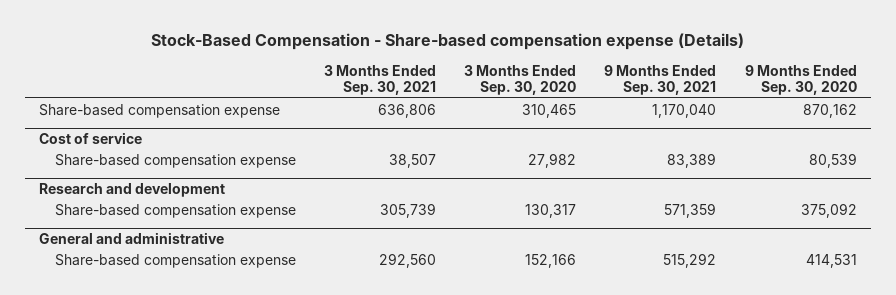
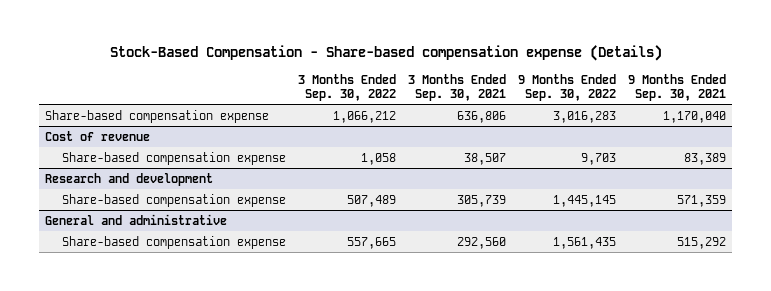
[464,64,577,96] 3 Months Ended Sep. 30, 2020 -> none
[744,64,857,96] 9 Months Ended Sep. 30, 2020 -> none
none -> [297,73,396,101] 3 Months Ended Sep. 30, 2022
none -> [518,73,617,101] 9 Months Ended Sep. 30, 2022
[39,131,143,144] Cost of service -> [45,130,151,141] Cost of revenue

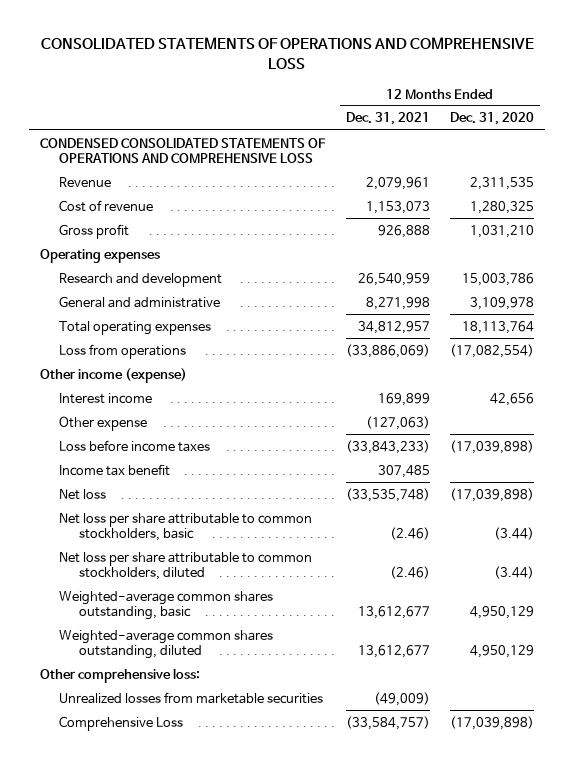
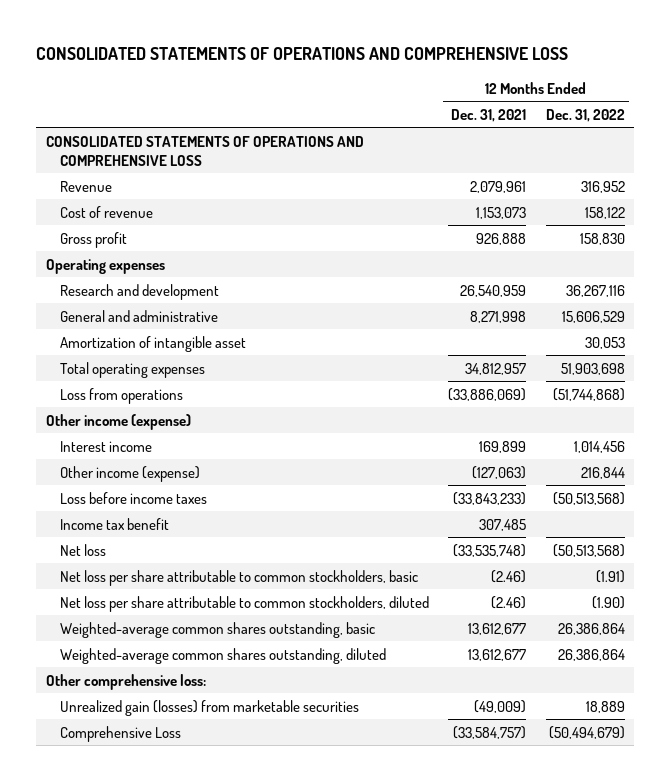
[450,112,535,126] Dec. 31, 2020 -> none
none -> [545,108,625,122] Dec. 31, 2022
[39,137,326,164] CONDENSED CONSOLIDATED STATEMENTS OF OPERATIONS AND COMPREHENSIVE LOSS -> [46,135,365,166] CONSOLIDATED STATEMENTS OF OPERATIONS AND COMPREHENSIVE LOSS
none -> [59,335,246,352] Amortization of intangible asset
[59,415,148,431] Other expense -> [59,465,200,482] Other income (expense)
[59,691,324,704] Unrealized losses from marketable securities -> [59,699,359,716] Unrealized gain (losses) from marketable securities

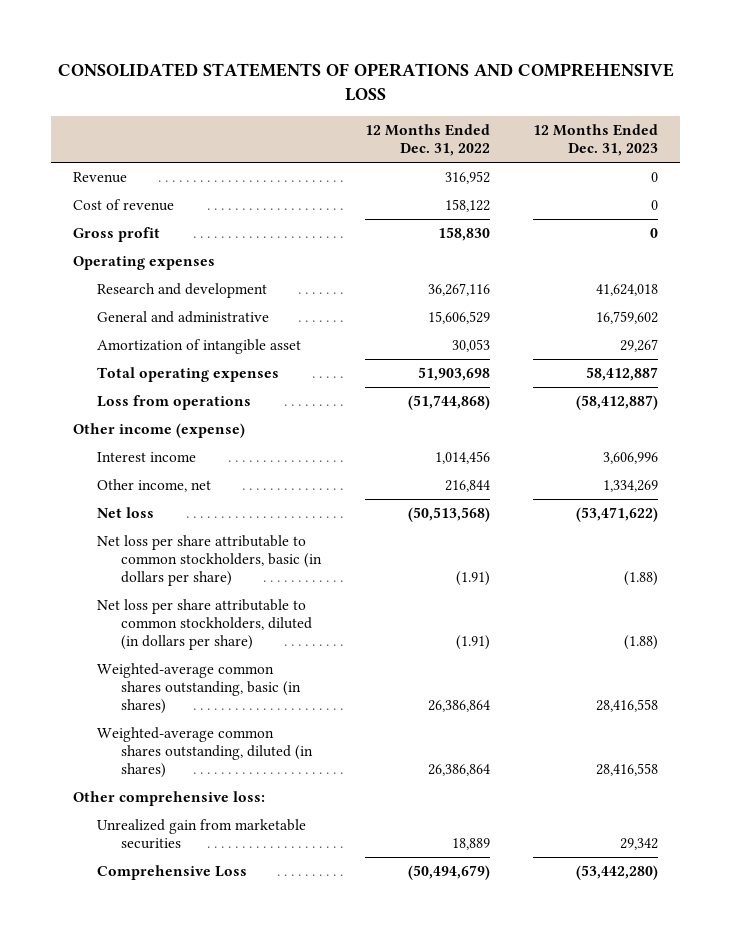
[451,108,527,122] Dec. 31, 2021 -> none
none -> [533,123,659,157] 12 Months Ended Dec. 31, 2023
[46,135,365,166] CONSOLIDATED STATEMENTS OF OPERATIONS AND COMPREHENSIVE LOSS -> none
[59,491,207,504] Loss before income taxes -> none
[59,517,169,530] Income tax benefit -> none
[59,465,200,482] Other income (expense) -> [97,479,212,493] Other income, net
[59,569,418,586] Net loss per share attributable to common stockholders, basic -> [97,535,322,587] Net loss per share attributable to common stockholders, basic (in dollars per share)
[59,595,429,612] Net loss per share attributable to common stockholders, diluted -> [97,599,312,651] Net loss per share attributable to common stockholders, diluted (in dollars per share)
[591,595,625,609] (1.90) -> [455,635,490,651] (1.91)
[59,621,375,638] Weighted-average common shares outstanding, basic -> [97,663,301,715] Weighted-average common shares outstanding, basic (in shares)
[59,647,386,664] Weighted-average common shares outstanding, diluted -> [97,727,313,779] Weighted-average common shares outstanding, diluted (in shares)
[59,699,359,716] Unrealized gain (losses) from marketable securities -> [97,819,307,850] Unrealized gain from marketable securities

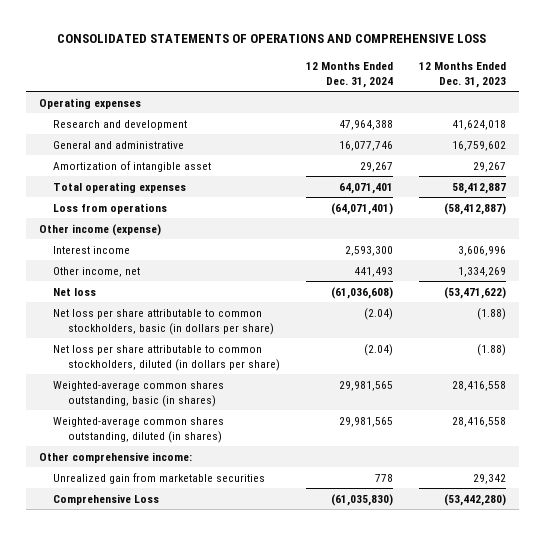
[364,123,490,157] 12 Months Ended Dec. 31, 2022 -> none
none -> [306,61,394,88] 12 Months Ended Dec. 31, 2024
[73,172,128,184] Revenue -> none
[73,199,175,212] Cost of revenue -> none
[73,227,161,243] Gross profit -> none
[73,791,266,807] Other comprehensive loss: -> [38,451,192,463] Other comprehensive income:

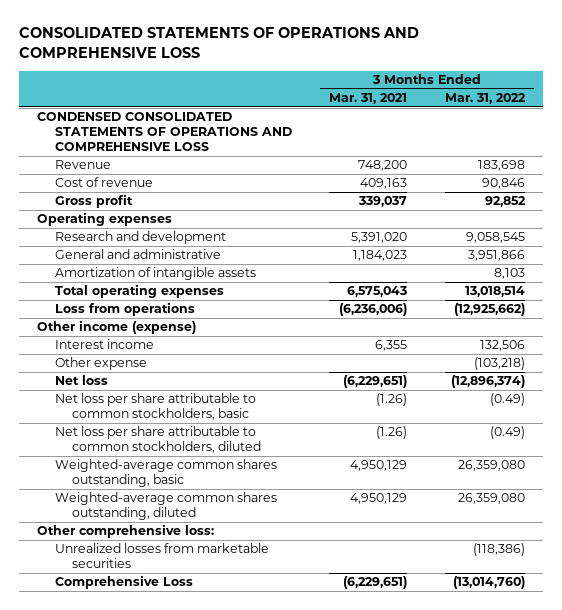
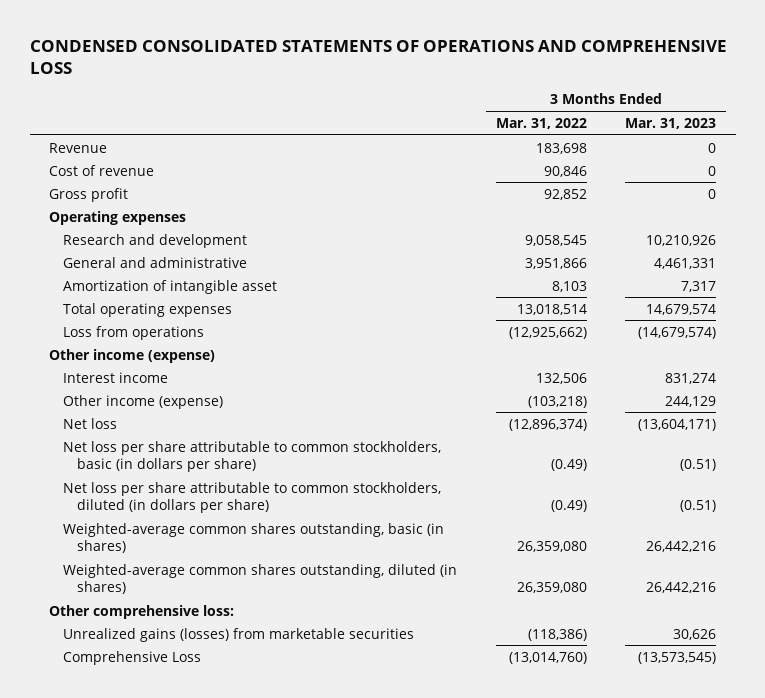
[18,27,419,58] CONSOLIDATED STATEMENTS OF OPERATIONS AND COMPREHENSIVE LOSS -> [29,39,727,74] CONDENSED CONSOLIDATED STATEMENTS OF OPERATIONS AND COMPREHENSIVE LOSS
[329,93,408,105] Mar. 31, 2021 -> none
none -> [625,117,717,129] Mar. 31, 2023
[37,112,292,152] CONDENSED CONSOLIDATED STATEMENTS OF OPERATIONS AND COMPREHENSIVE LOSS -> none
[54,267,256,281] Amortization of intangible assets -> [62,279,277,294] Amortization of intangible asset
[54,357,147,371] Other expense -> [62,394,223,409] Other income (expense)
[54,393,256,421] Net loss per share attributable to common stockholders, basic -> [62,440,441,473] Net loss per share attributable to common stockholders, basic (in dollars per share)
[54,426,262,454] Net loss per share attributable to common stockholders, diluted -> [62,481,441,514] Net loss per share attributable to common stockholders, diluted (in dollars per share)
[54,459,277,488] Weighted-average common shares outstanding, basic -> [62,522,444,554] Weighted-average common shares outstanding, basic (in shares)
[54,492,277,521] Weighted-average common shares outstanding, diluted -> [62,563,457,595] Weighted-average common shares outstanding, diluted (in shares)
[54,543,269,569] Unrealized losses from marketable securities -> [62,627,414,642] Unrealized gains (losses) from marketable securities

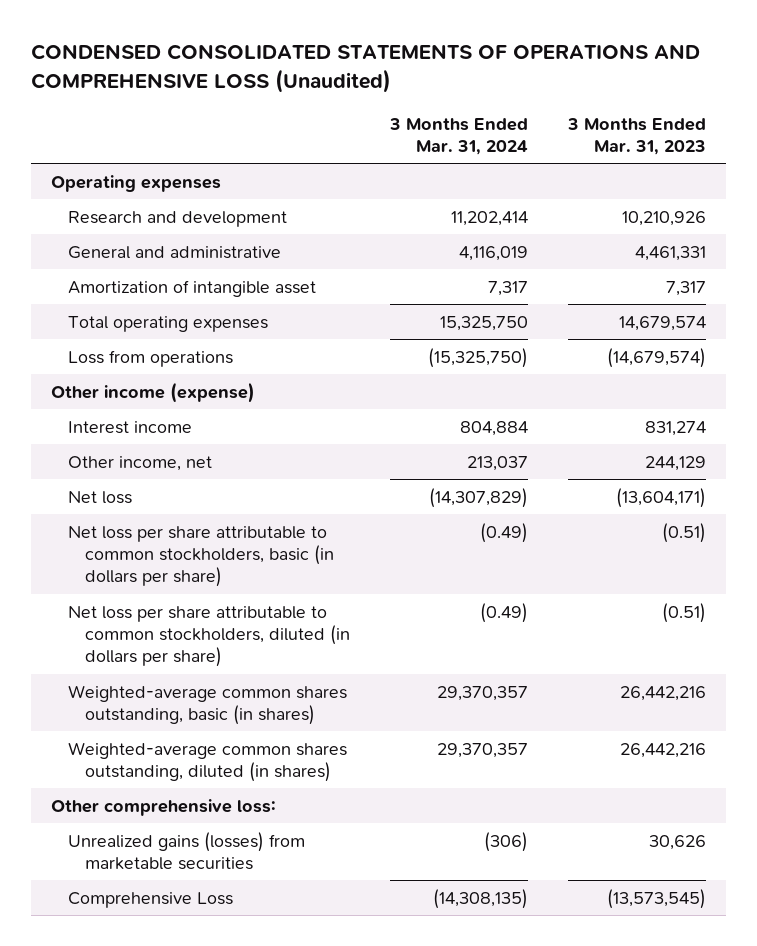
[29,39,727,74] CONDENSED CONSOLIDATED STATEMENTS OF OPERATIONS AND COMPREHENSIVE LOSS -> [31,44,701,93] CONDENSED CONSOLIDATED STATEMENTS OF OPERATIONS AND COMPREHENSIVE LOSS (Unaudited)
[495,117,587,129] Mar. 31, 2022 -> none
none -> [389,117,529,155] 3 Months Ended Mar. 31, 2024
[48,142,107,153] Revenue -> none
[48,164,154,176] Cost of revenue -> none
[48,187,128,202] Gross profit -> none
[62,394,223,409] Other income (expense) -> [68,455,213,471] Other income, net

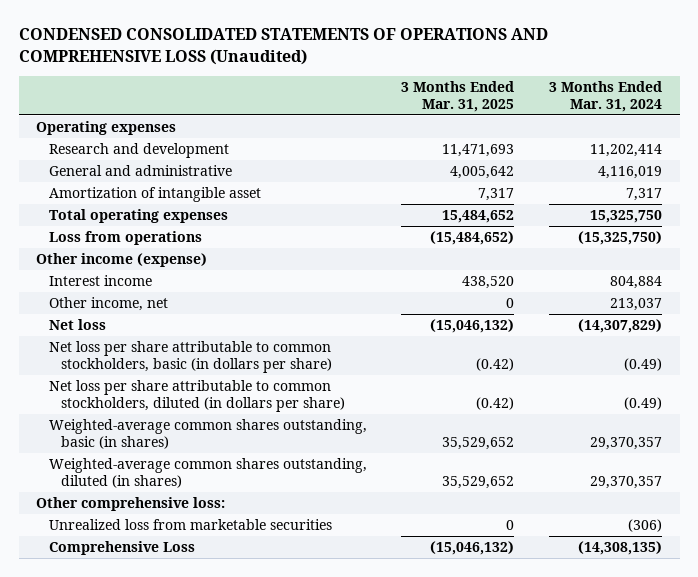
[566,117,706,155] 3 Months Ended Mar. 31, 2023 -> none
none -> [401,80,515,112] 3 Months Ended Mar. 31, 2025
[68,831,306,870] Unrealized gains (losses) from marketable securities -> [48,518,332,530] Unrealized loss from marketable securities

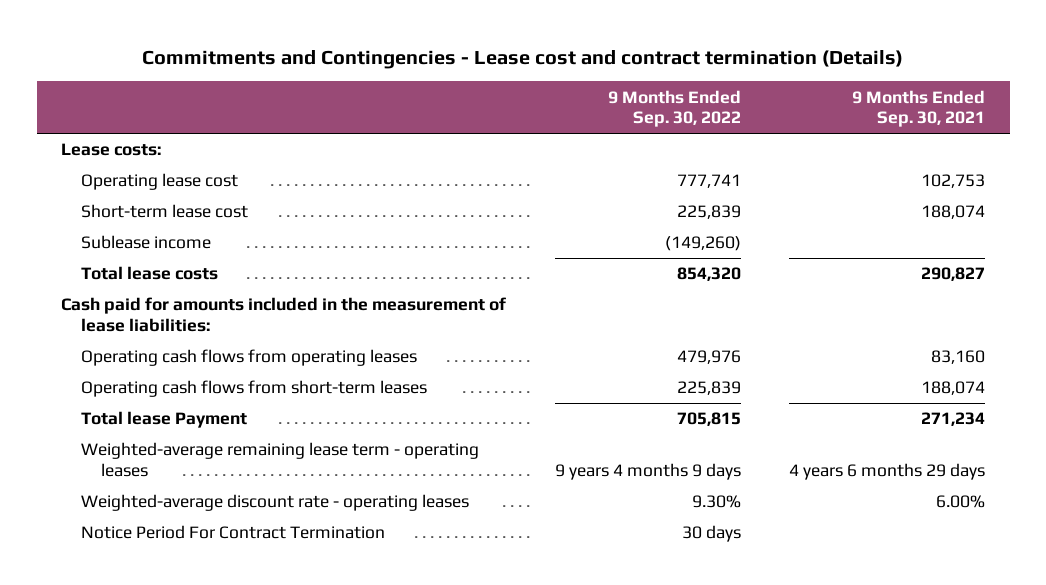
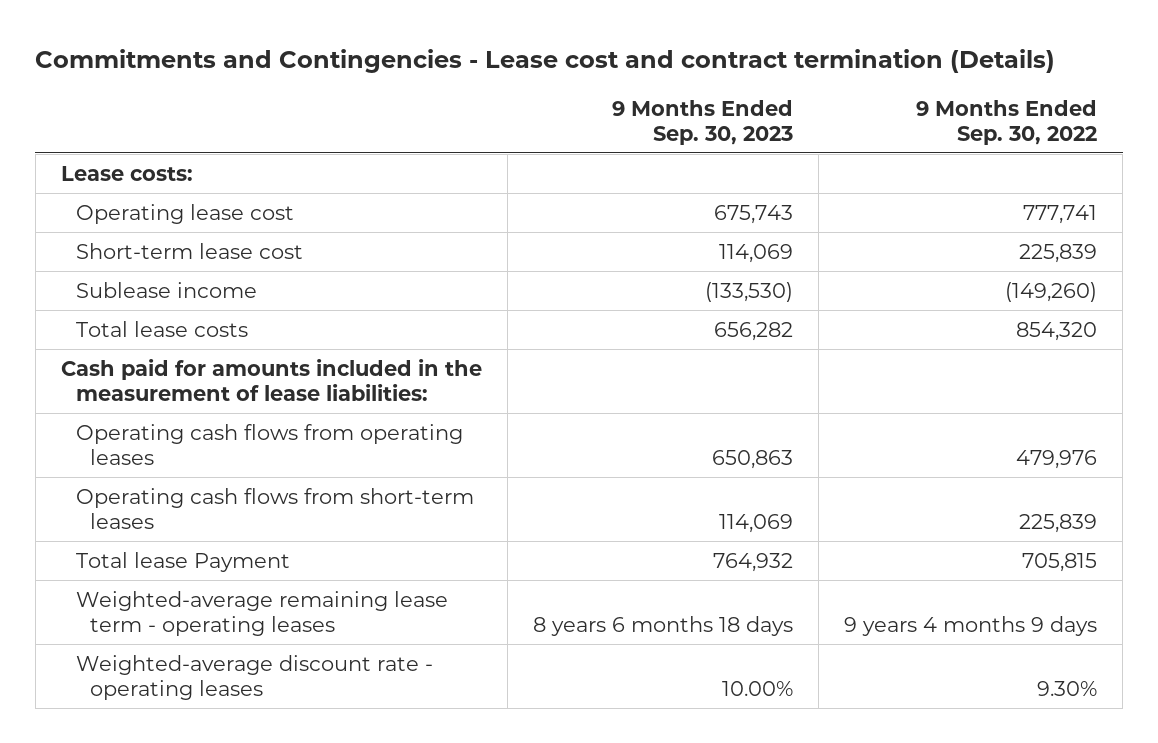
[852,89,986,128] 9 Months Ended Sep. 30, 2021 -> none
none -> [611,99,793,145] 9 Months Ended Sep. 30, 2023
[80,525,385,540] Notice Period For Contract Termination -> none

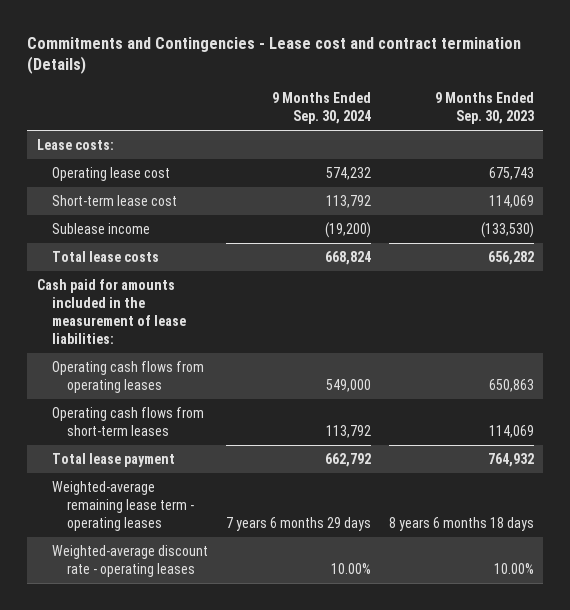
[916,99,1098,145] 9 Months Ended Sep. 30, 2022 -> none
none -> [271,92,371,125] 9 Months Ended Sep. 30, 2024
[75,551,290,572] Total lease Payment -> [51,453,175,468] Total lease payment

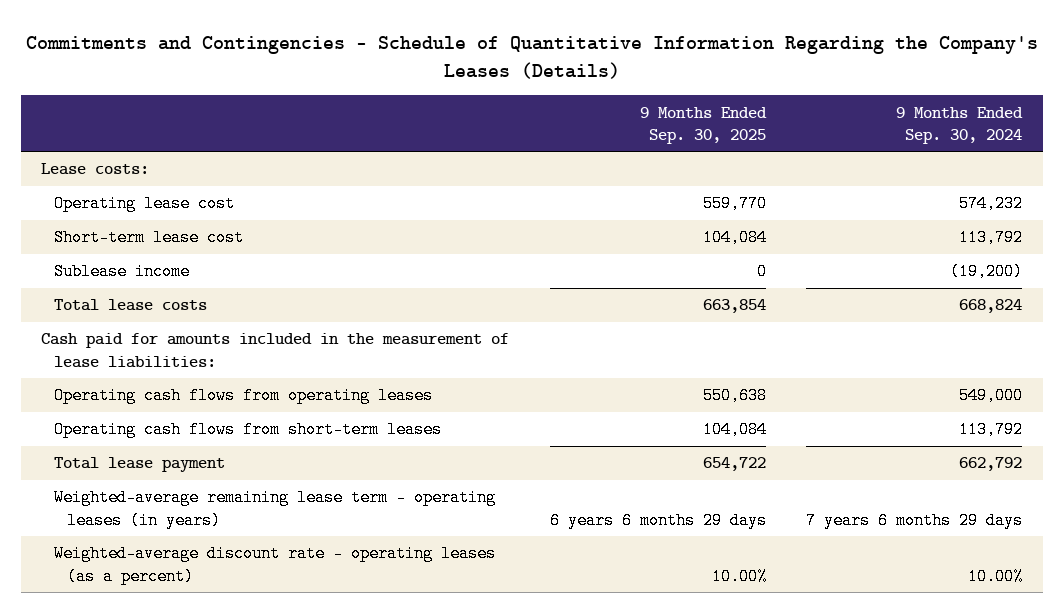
[27,36,522,75] Commitments and Contingencies - Lease cost and contract termination (Details) -> [25,35,1038,79] Commitments and Contingencies - Schedule of Quantitative Information Regarding the Company's Leases (Details)
[434,92,534,125] 9 Months Ended Sep. 30, 2023 -> none
none -> [639,106,767,145] 9 Months Ended Sep. 30, 2025
[51,481,194,531] Weighted-average remaining lease term - operating leases -> [53,489,496,530] Weighted-average remaining lease term - operating leases (in years)
[51,545,208,577] Weighted-average discount rate - operating leases -> [53,545,496,586] Weighted-average discount rate - operating leases (as a percent)

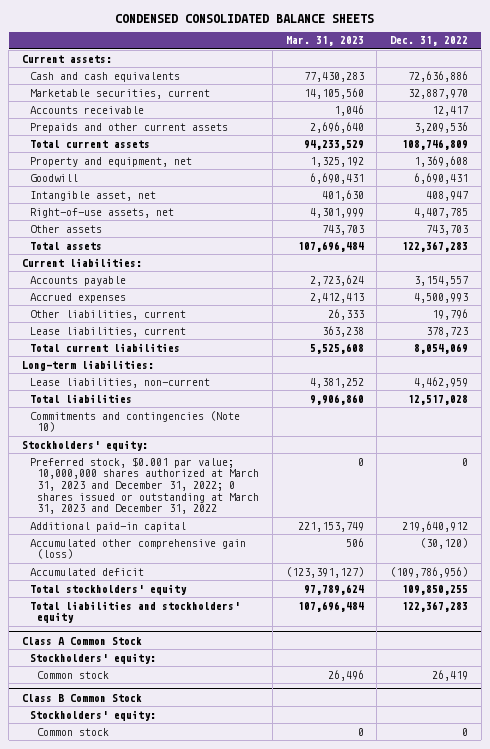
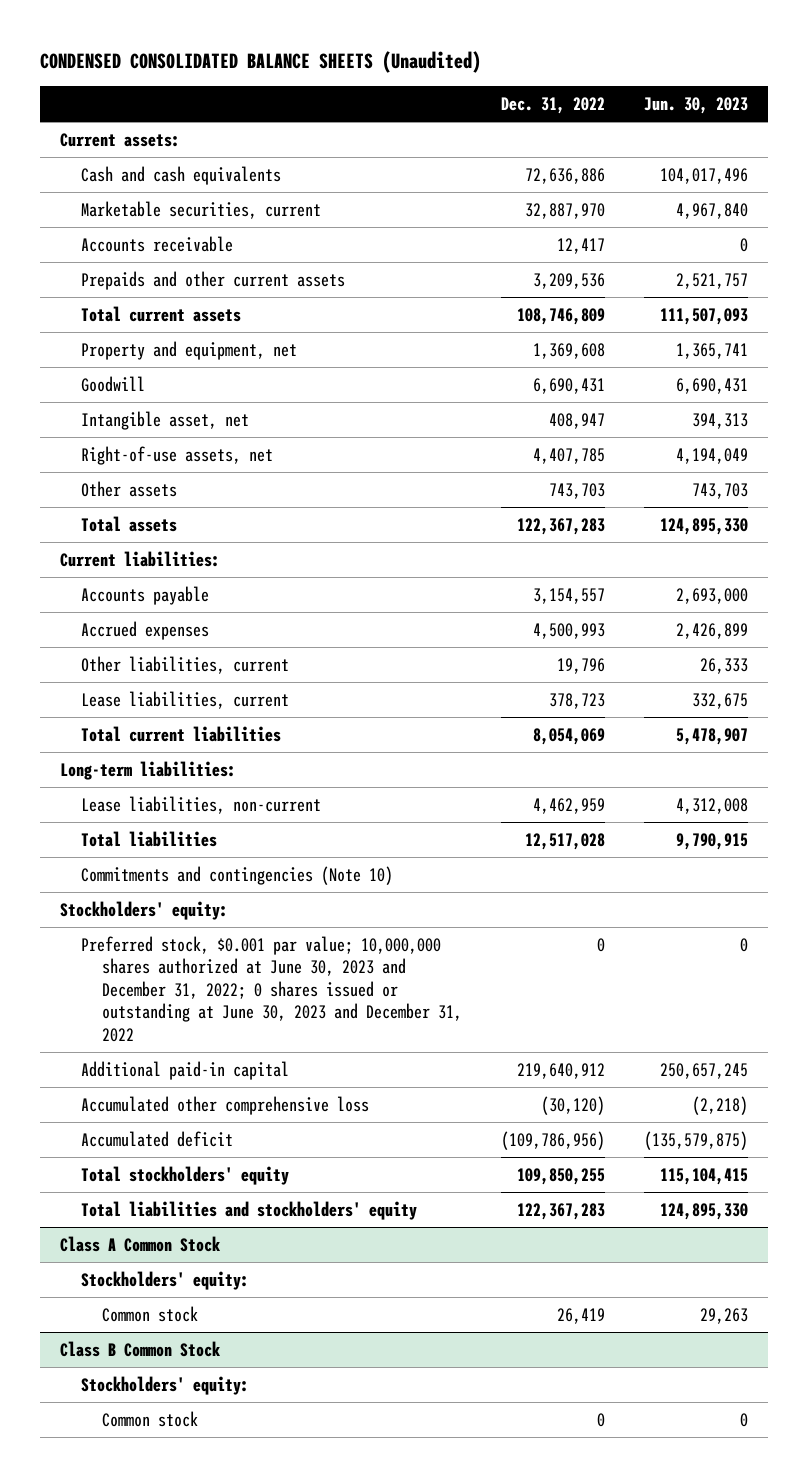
[115,13,375,23] CONDENSED CONSOLIDATED BALANCE SHEETS -> [40,51,482,74] CONDENSED CONSOLIDATED BALANCE SHEETS (Unaudited)
[285,36,364,47] Mar. 31, 2023 -> none
none -> [644,96,749,114] Jun. 30, 2023
[29,456,260,515] Preferred stock, $0.001 par value; 10,000,000 shares authorized at March 31, 2023 and December 31, 2022; 0 shares issued or outstanding at March 31, 2023 and December 31, 2022 -> [80,935,462,1042] Preferred stock, $0.001 par value; 10,000,000 shares authorized at June 30, 2023 and December 31, 2022; 0 shares issued or outstanding at June 30, 2023 and December 31, 2022
[29,538,246,560] Accumulated other comprehensive gain (loss) -> [80,1095,369,1115] Accumulated other comprehensive loss

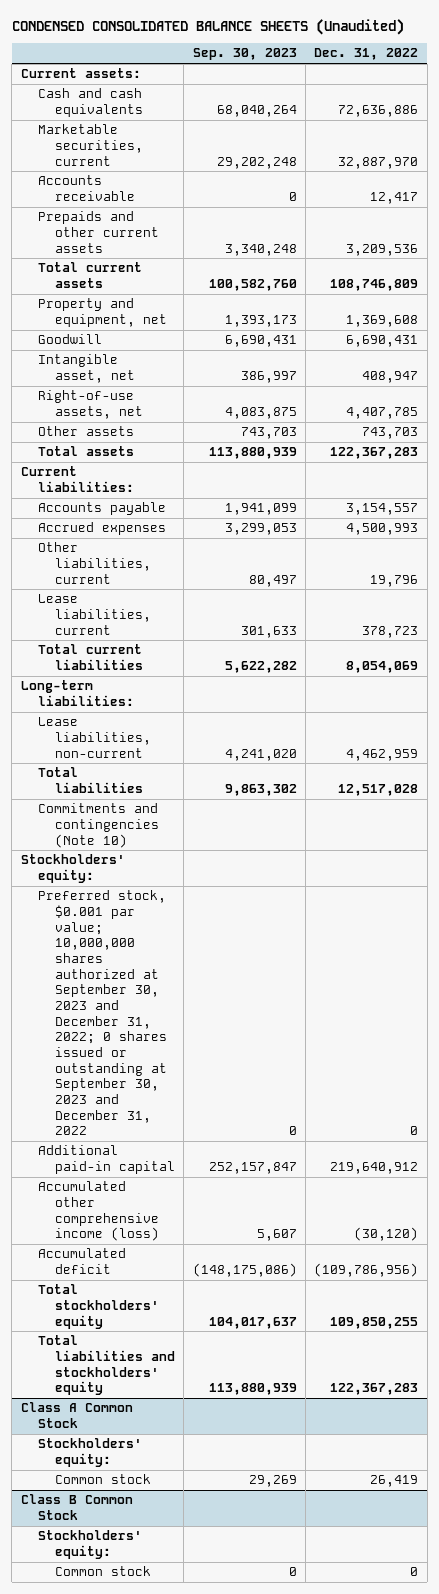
[644,96,749,114] Jun. 30, 2023 -> none
none -> [192,48,297,61] Sep. 30, 2023
[80,935,462,1042] Preferred stock, $0.001 par value; 10,000,000 shares authorized at June 30, 2023 and December 31, 2022; 0 shares issued or outstanding at June 30, 2023 and December 31, 2022 -> [37,890,167,1136] Preferred stock, $0.001 par value; 10,000,000 shares authorized at September 30, 2023 and December 31, 2022; 0 shares issued or outstanding at September 30, 2023 and December 31, 2022
[80,1095,369,1115] Accumulated other comprehensive loss -> [37,1181,159,1242] Accumulated other comprehensive income (loss)

